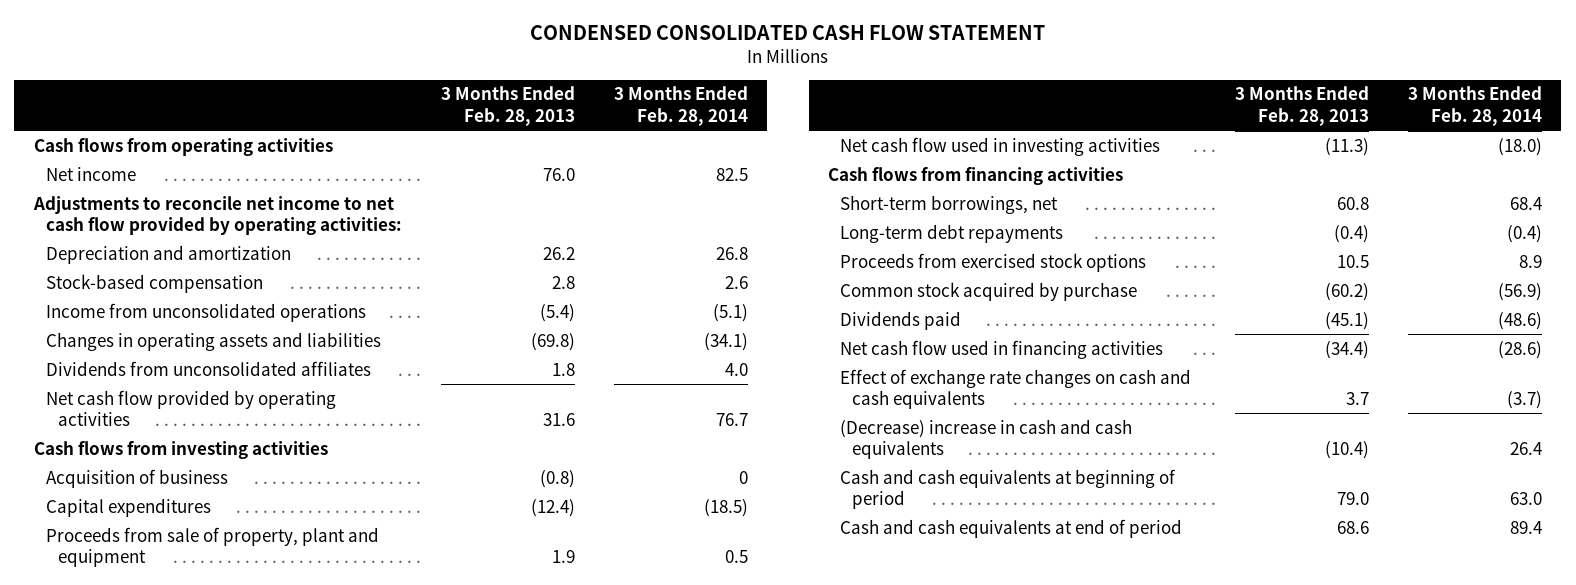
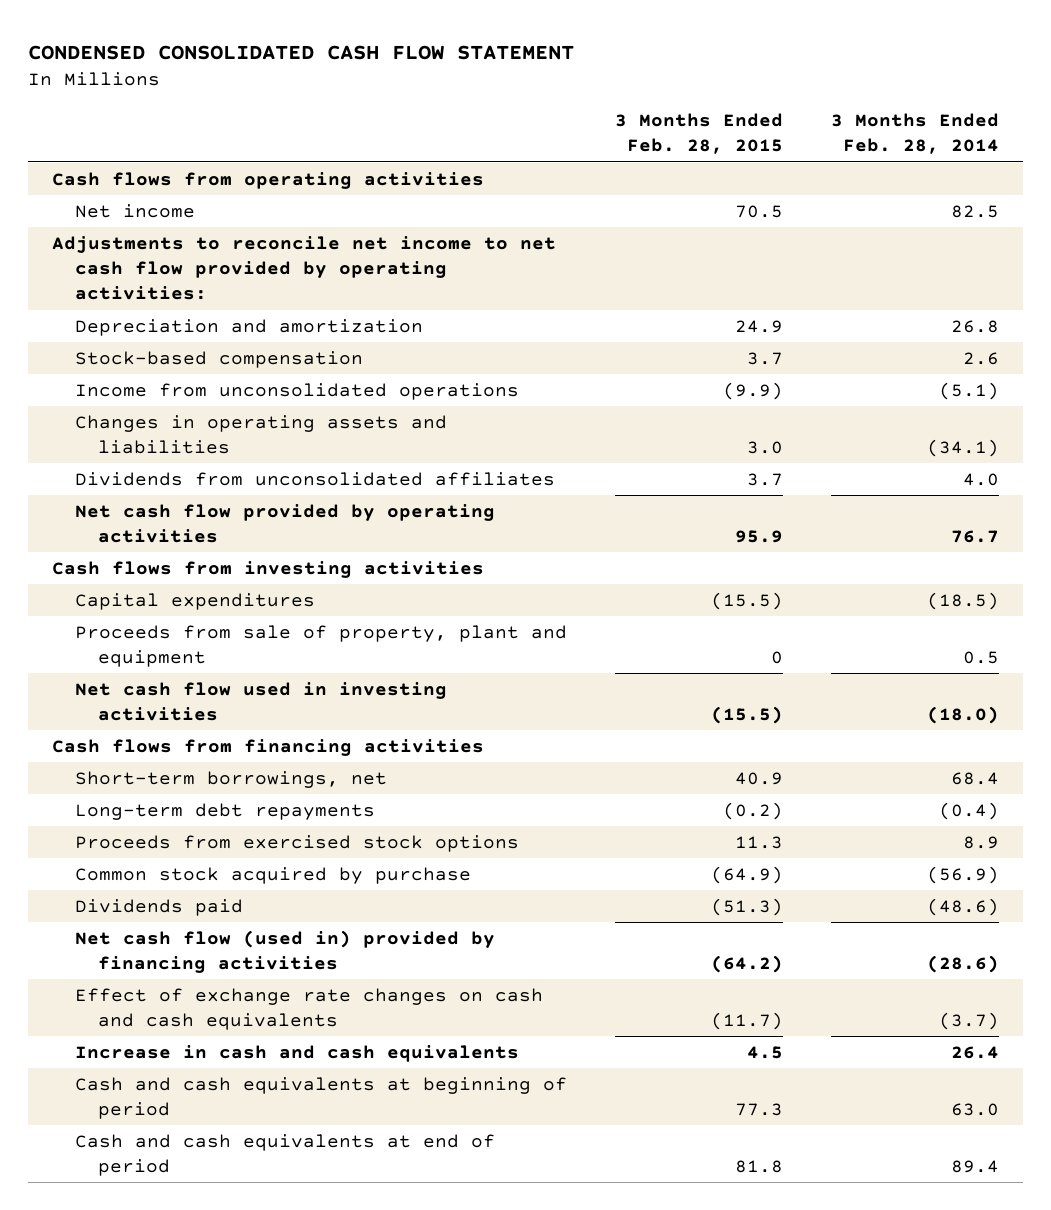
[440,86,575,126] 3 Months Ended Feb. 28, 2013 -> none
none -> [614,113,783,155] 3 Months Ended Feb. 28, 2015
[45,468,228,488] Acquisition of business -> none
[840,339,1164,359] Net cash flow used in financing activities -> [75,929,496,974] Net cash flow (used in) provided by financing activities
[840,418,1133,460] (Decrease) increase in cash and cash equivalents -> [75,1044,520,1062] Increase in cash and cash equivalents

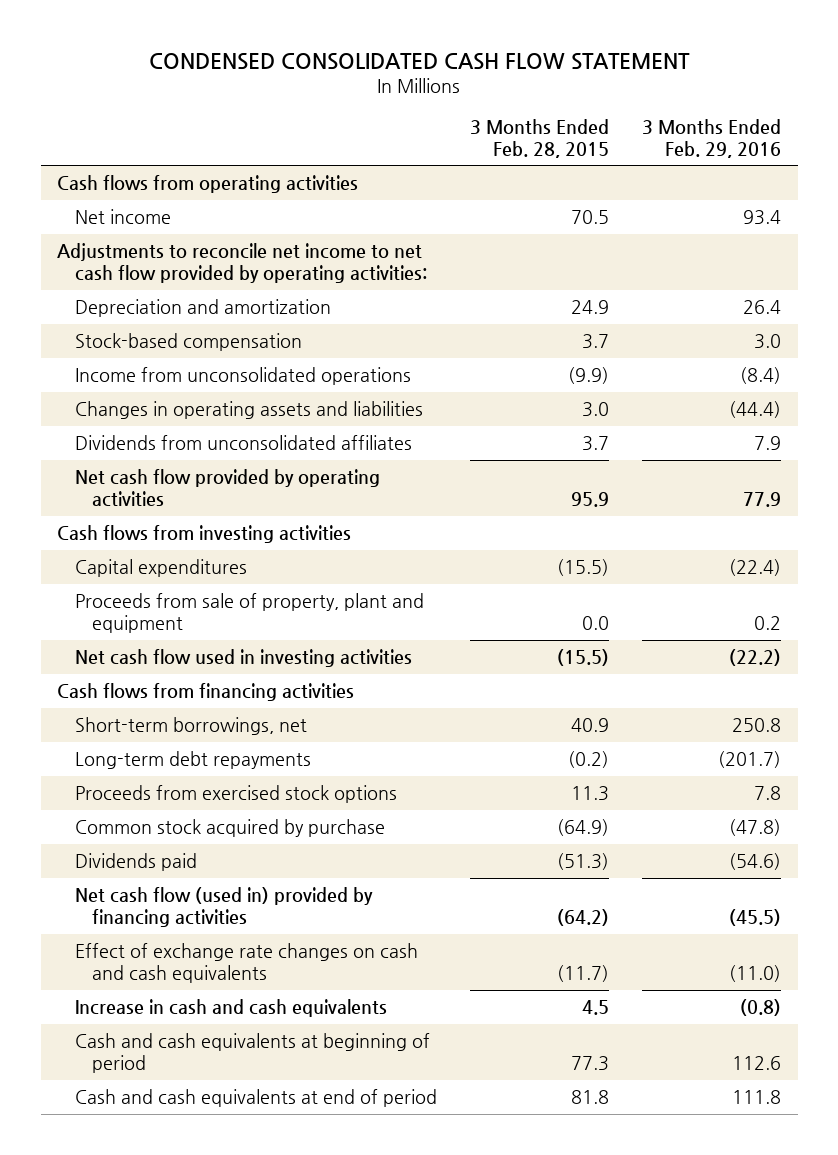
[830,113,999,155] 3 Months Ended Feb. 28, 2014 -> none
none -> [641,118,781,158] 3 Months Ended Feb. 29, 2016
[770,651,783,665] 0 -> [581,616,609,631] 0.0

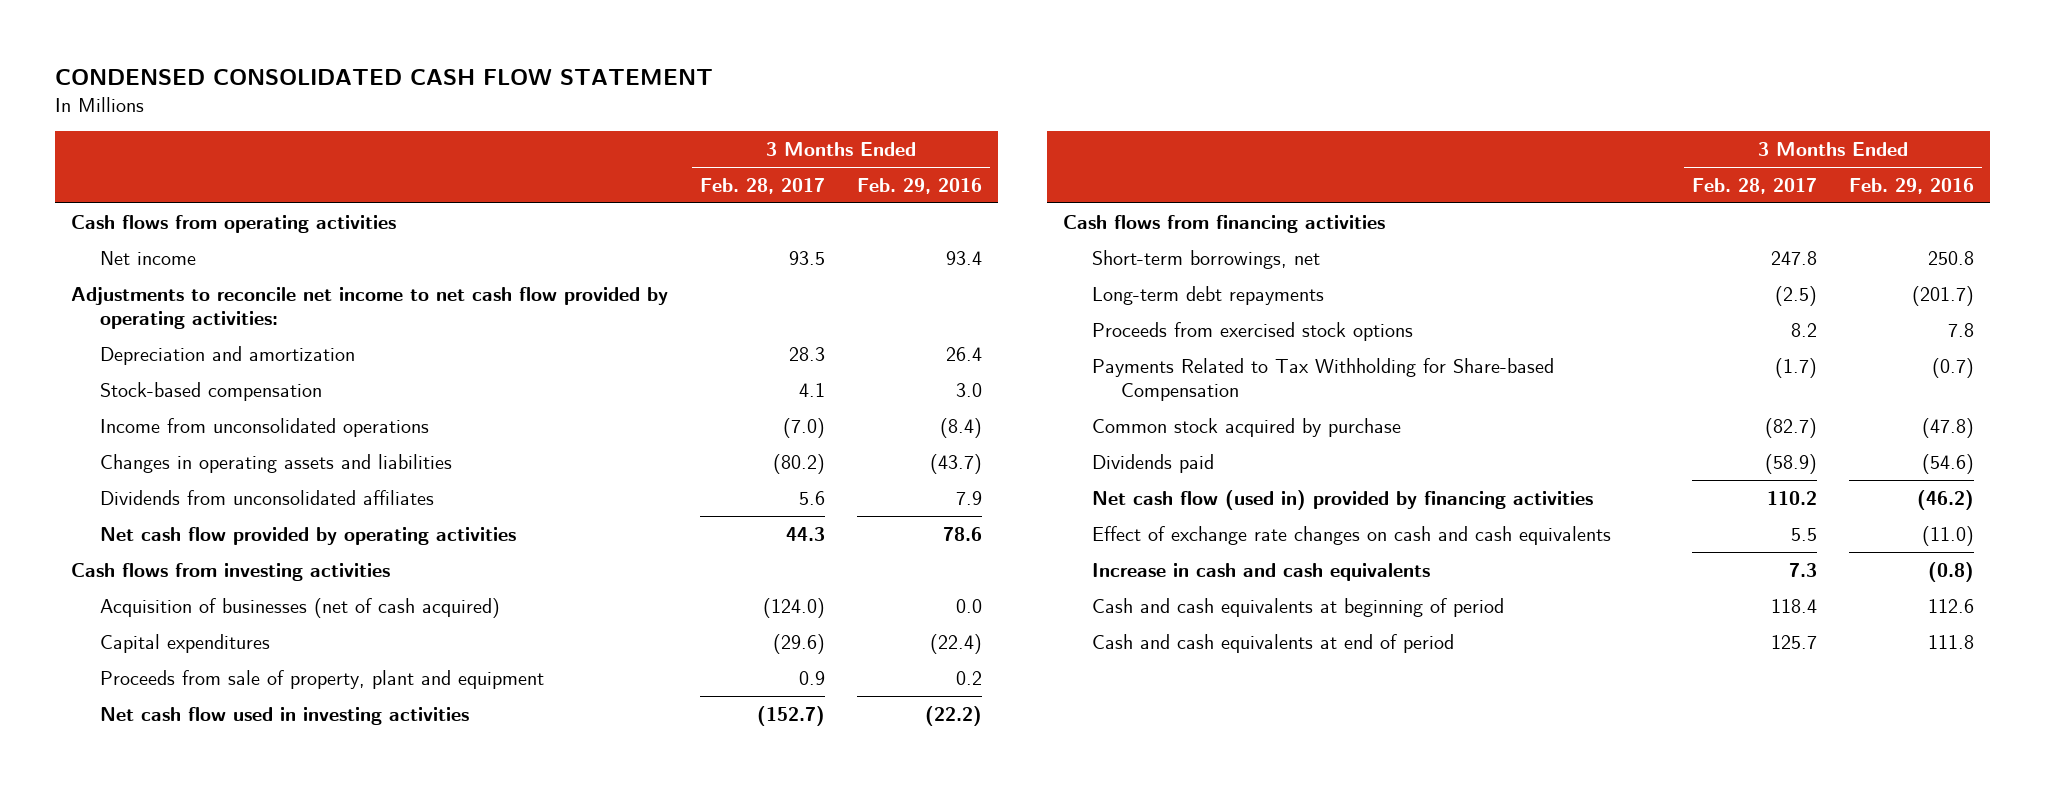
[469,118,609,158] 3 Months Ended Feb. 28, 2015 -> none
none -> [699,177,825,194] Feb. 28, 2017
[728,401,781,419] (44.4) -> [929,453,982,474] (43.7)
[742,492,781,508] 77.9 -> [942,526,982,541] 78.6
none -> [99,597,500,618] Acquisition of businesses (net of cash acquired)
none -> [1091,357,1554,401] Payments Related to Tax Withholding for Share-based Compensation
[728,909,781,927] (45.5) -> [1916,489,1974,510] (46.2)

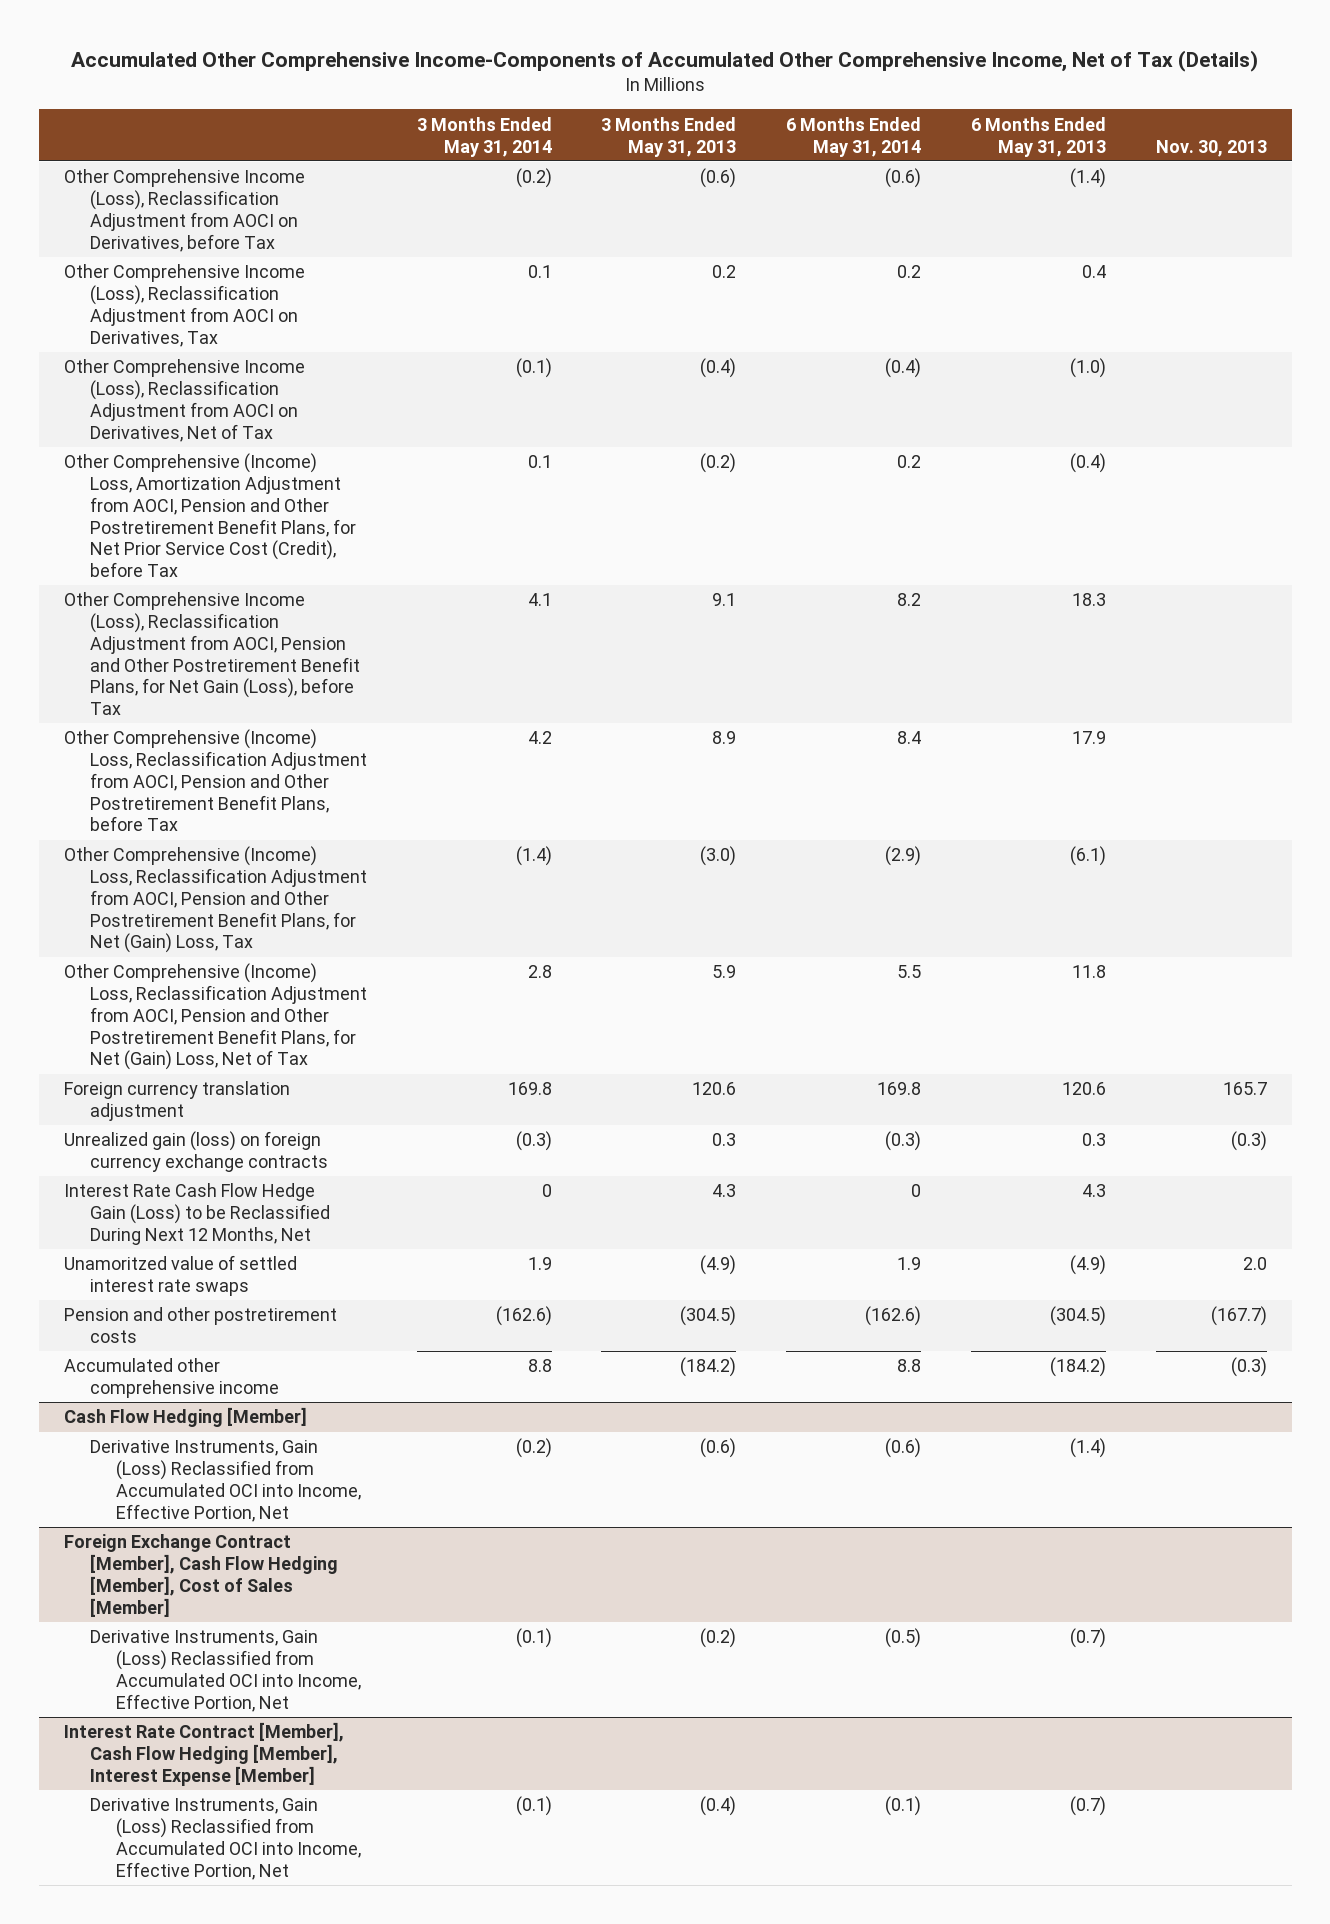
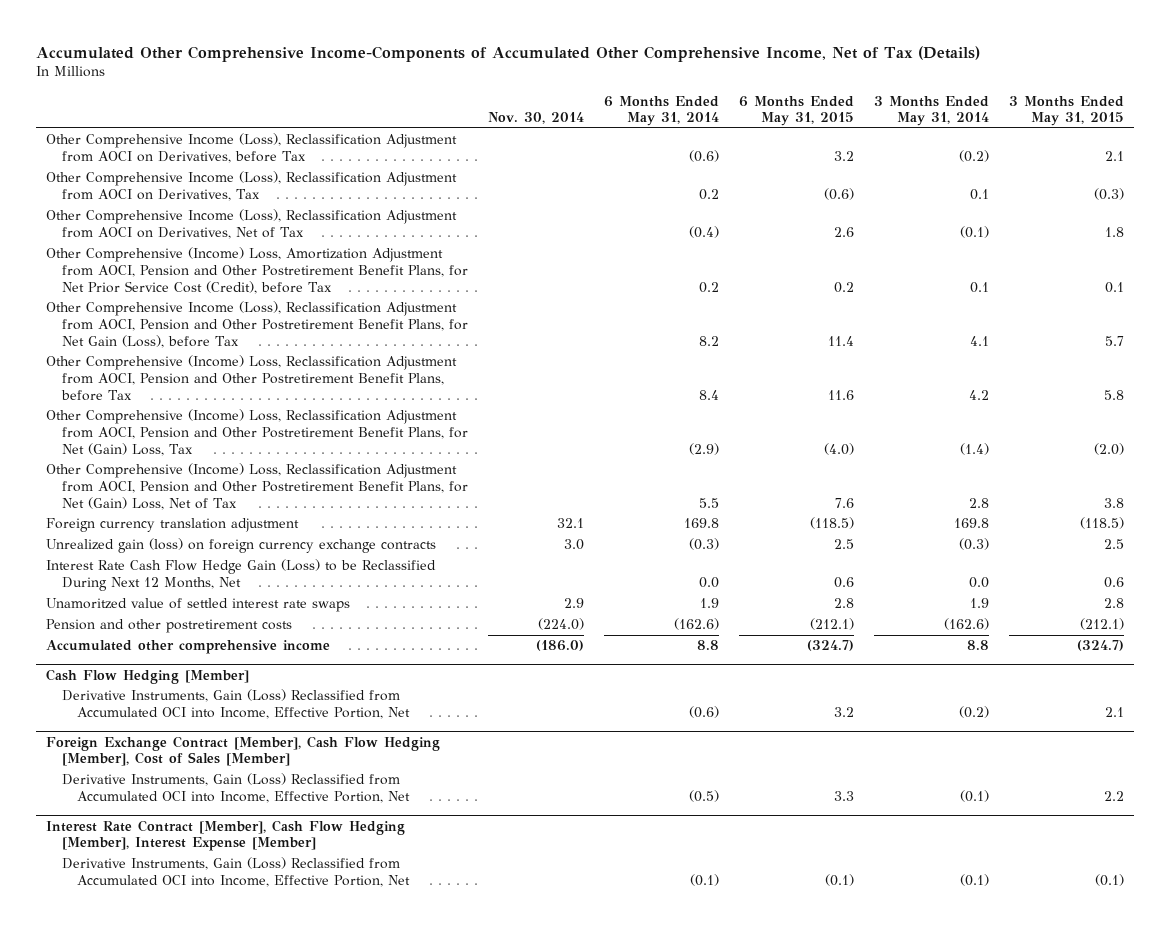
[601,116,737,157] 3 Months Ended May 31, 2013 -> none
[970,116,1106,157] 6 Months Ended May 31, 2013 -> none
[1155,139,1267,157] Nov. 30, 2013 -> none
none -> [487,112,584,125] Nov. 30, 2014
none -> [738,95,854,127] 6 Months Ended May 31, 2015
none -> [1008,95,1124,127] 3 Months Ended May 31, 2015
[541,1184,552,1198] 0 -> [968,576,989,588] 0.0
[911,1184,922,1198] 0 -> [698,576,719,588] 0.0

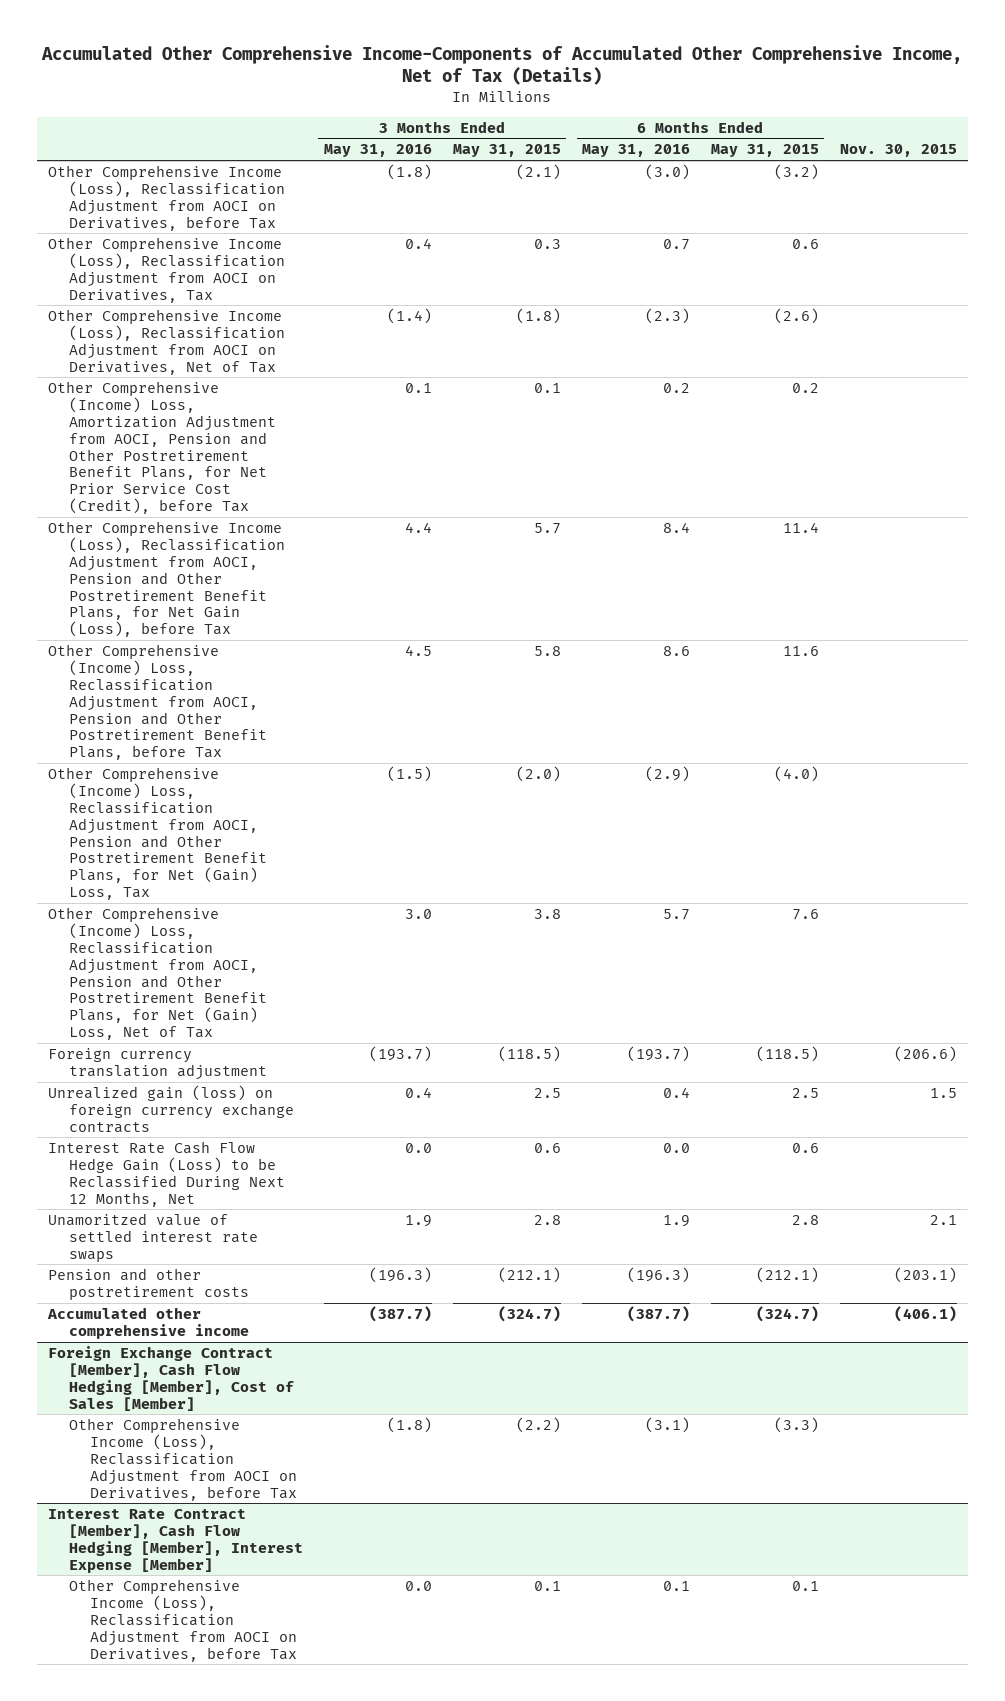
[487,112,584,125] Nov. 30, 2014 -> none
[603,95,719,127] 6 Months Ended May 31, 2014 -> none
[873,95,989,127] 3 Months Ended May 31, 2014 -> none
none -> [323,144,432,158] May 31, 2016
none -> [581,144,690,158] May 31, 2016
none -> [840,144,958,158] Nov. 30, 2015
[833,150,854,161] 3.2 -> [774,163,820,180] (3.2)
[1104,150,1124,161] 2.1 -> [515,163,561,180] (2.1)
[823,187,854,200] (0.6) -> [792,238,820,249] 0.6
[1093,187,1124,200] (0.3) -> [533,238,561,249] 0.3
[833,226,854,237] 2.6 -> [774,307,820,324] (2.6)
[1104,226,1124,237] 1.8 -> [515,307,561,324] (1.8)
[45,668,249,684] Cash Flow Hedging [Member] -> none
[61,689,411,719] Derivative Instruments, Gain (Loss) Reclassified from Accumulated OCI into Income, Effective Portion, Net -> none
[61,773,411,803] Derivative Instruments, Gain (Loss) Reclassified from Accumulated OCI into Income, Effective Portion, Net -> none
none -> [68,1417,297,1501] Other Comprehensive Income (Loss), Reclassification Adjustment from AOCI on Derivatives, before Tax
[61,857,411,887] Derivative Instruments, Gain (Loss) Reclassified from Accumulated OCI into Income, Effective Portion, Net -> none
none -> [68,1578,297,1662] Other Comprehensive Income (Loss), Reclassification Adjustment from AOCI on Derivatives, before Tax

